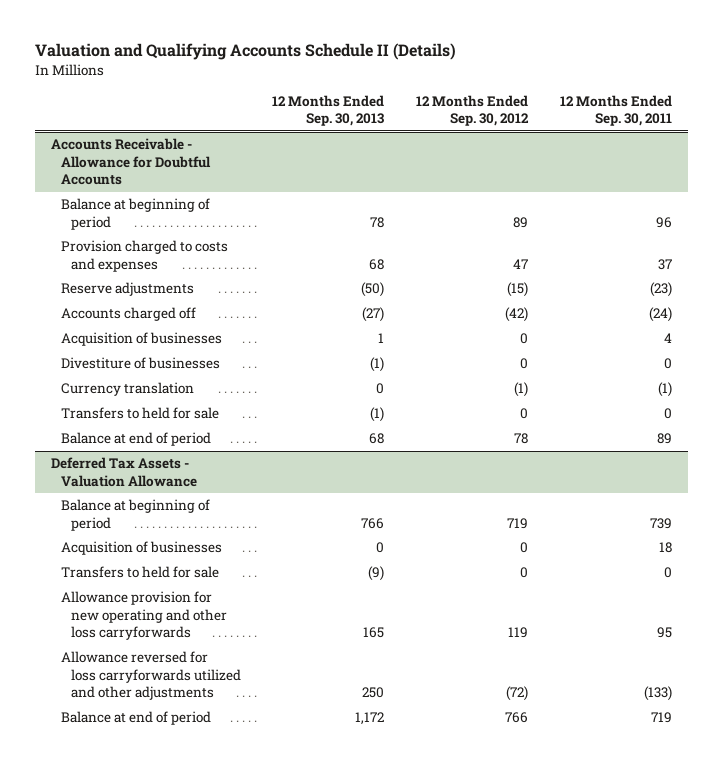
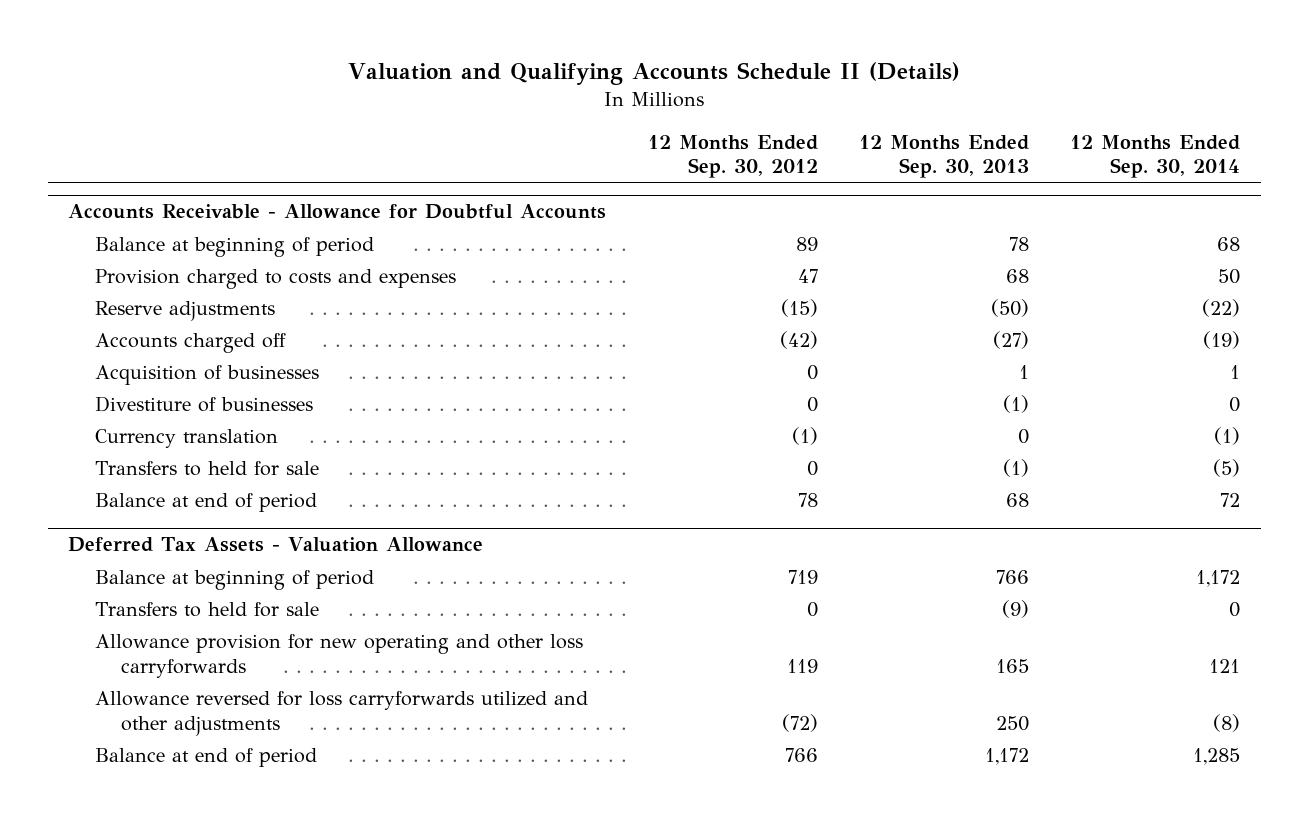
[559,94,672,127] 12 Months Ended Sep. 30, 2011 -> none
none -> [1070,134,1241,179] 12 Months Ended Sep. 30, 2014
[60,541,222,556] Acquisition of businesses -> none

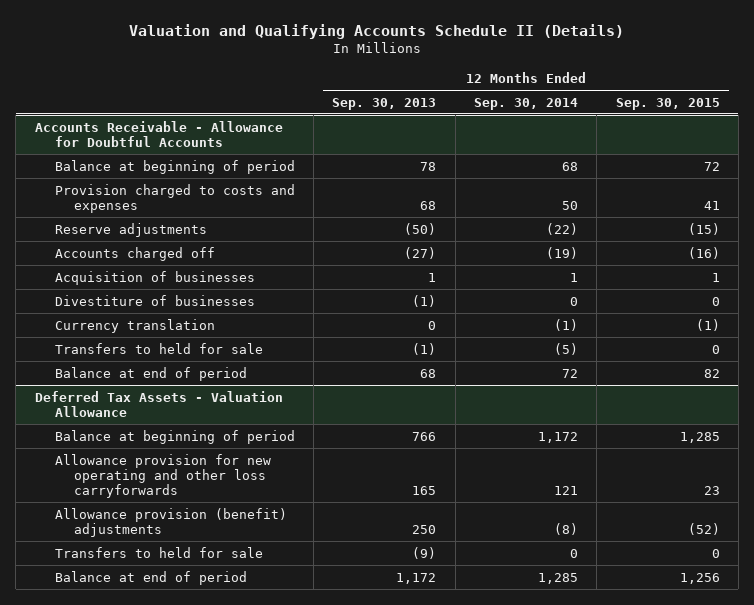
[647,134,818,179] 12 Months Ended Sep. 30, 2012 -> none
none -> [615,97,720,110] Sep. 30, 2015
[94,691,588,736] Allowance reversed for loss carryforwards utilized and other adjustments -> [54,507,287,537] Allowance provision (benefit) adjustments
[94,602,319,618] Transfers to held for sale -> [54,546,263,558] Transfers to held for sale

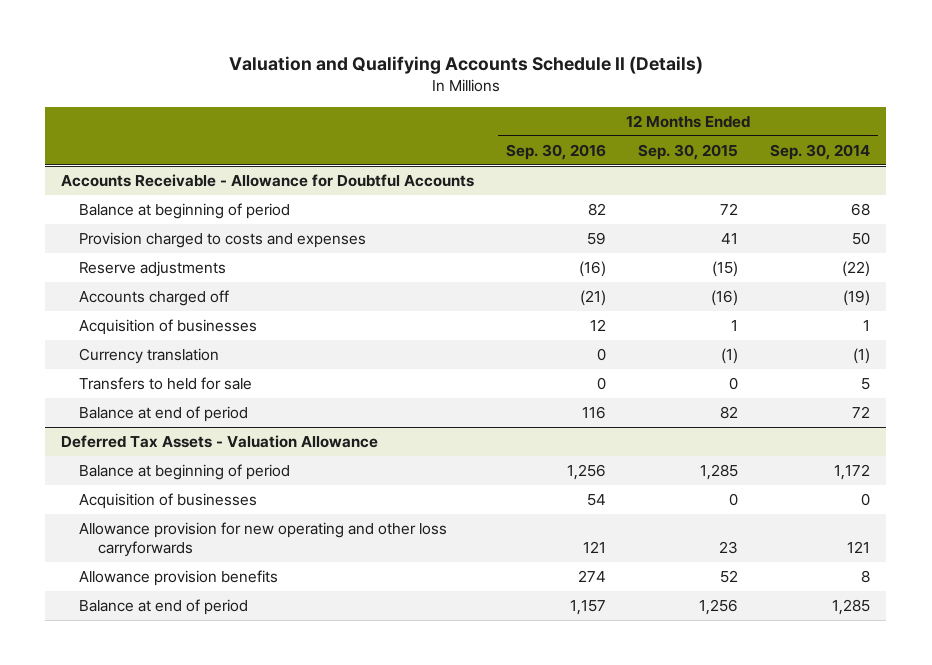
[332,97,437,110] Sep. 30, 2013 -> none
none -> [506,143,607,160] Sep. 30, 2016
[54,294,255,306] Divestiture of businesses -> none
[553,342,578,355] (5) -> [861,378,871,391] 5
none -> [79,493,258,510] Acquisition of businesses
[54,546,263,558] Transfers to held for sale -> none
[54,507,287,537] Allowance provision (benefit) adjustments -> [79,570,279,587] Allowance provision benefits
[553,522,578,535] (8) -> [861,570,871,584] 8
[687,522,720,535] (52) -> [720,570,739,584] 52

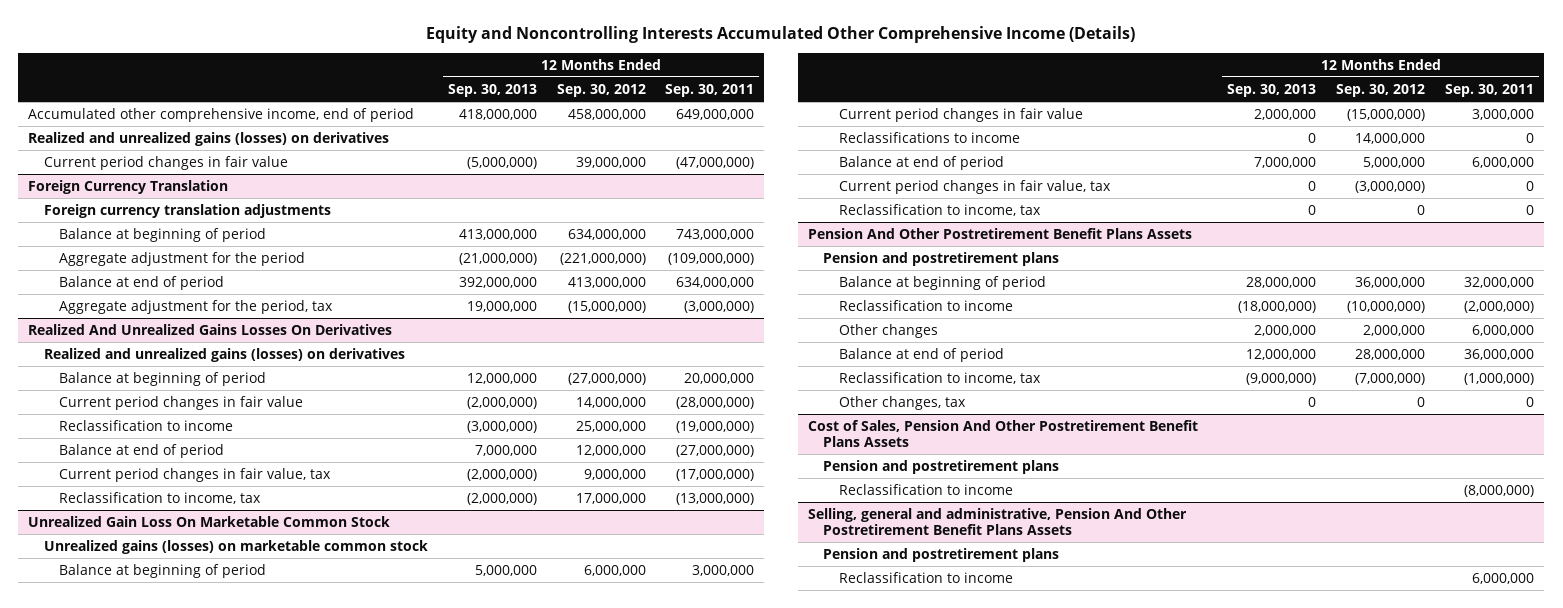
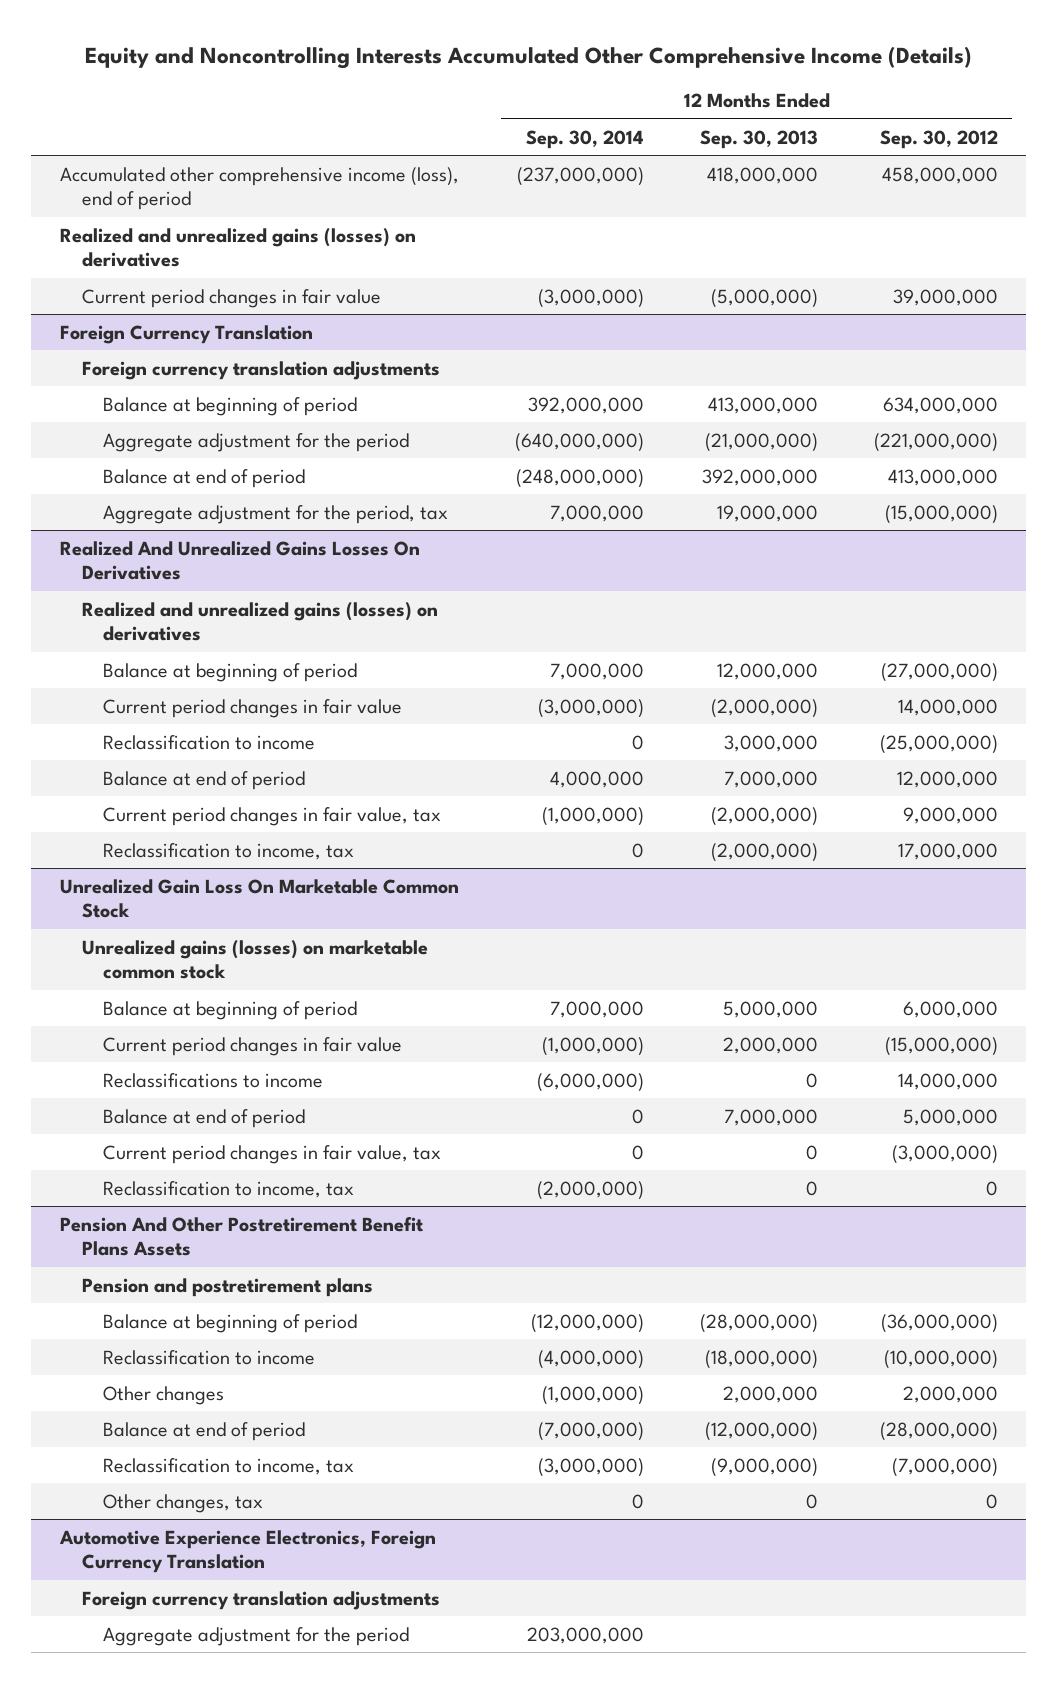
[665,83,755,97] Sep. 30, 2011 -> none
none -> [525,129,644,149] Sep. 30, 2014
[28,107,415,122] Accumulated other comprehensive income, end of period -> [59,166,459,211] Accumulated other comprehensive income (loss), end of period
[466,420,537,433] (3,000,000) -> [724,734,819,752] 3,000,000
[575,420,646,432] 25,000,000 -> [880,734,999,754] (25,000,000)
[1246,276,1317,288] 28,000,000 -> [700,1313,819,1333] (28,000,000)
[1355,276,1426,288] 36,000,000 -> [881,1313,999,1333] (36,000,000)
[1246,348,1317,360] 12,000,000 -> [705,1421,819,1441] (12,000,000)
[1355,348,1426,360] 28,000,000 -> [880,1421,999,1441] (28,000,000)
[808,419,1199,448] Cost of Sales, Pension And Other Postretirement Benefit Plans Assets -> none
[823,459,1060,474] Pension and postretirement plans -> none
[838,483,1013,495] Reclassification to income -> none
[808,507,1188,536] Selling, general and administrative, Pension And Other Postretirement Benefit Plans Assets -> none
[823,547,1060,562] Pension and postretirement plans -> none
[838,571,1013,583] Reclassification to income -> none
none -> [58,1529,436,1574] Automotive Experience Electronics, Foreign Currency Translation
none -> [81,1590,440,1610] Foreign currency translation adjustments
none -> [103,1626,410,1646] Aggregate adjustment for the period

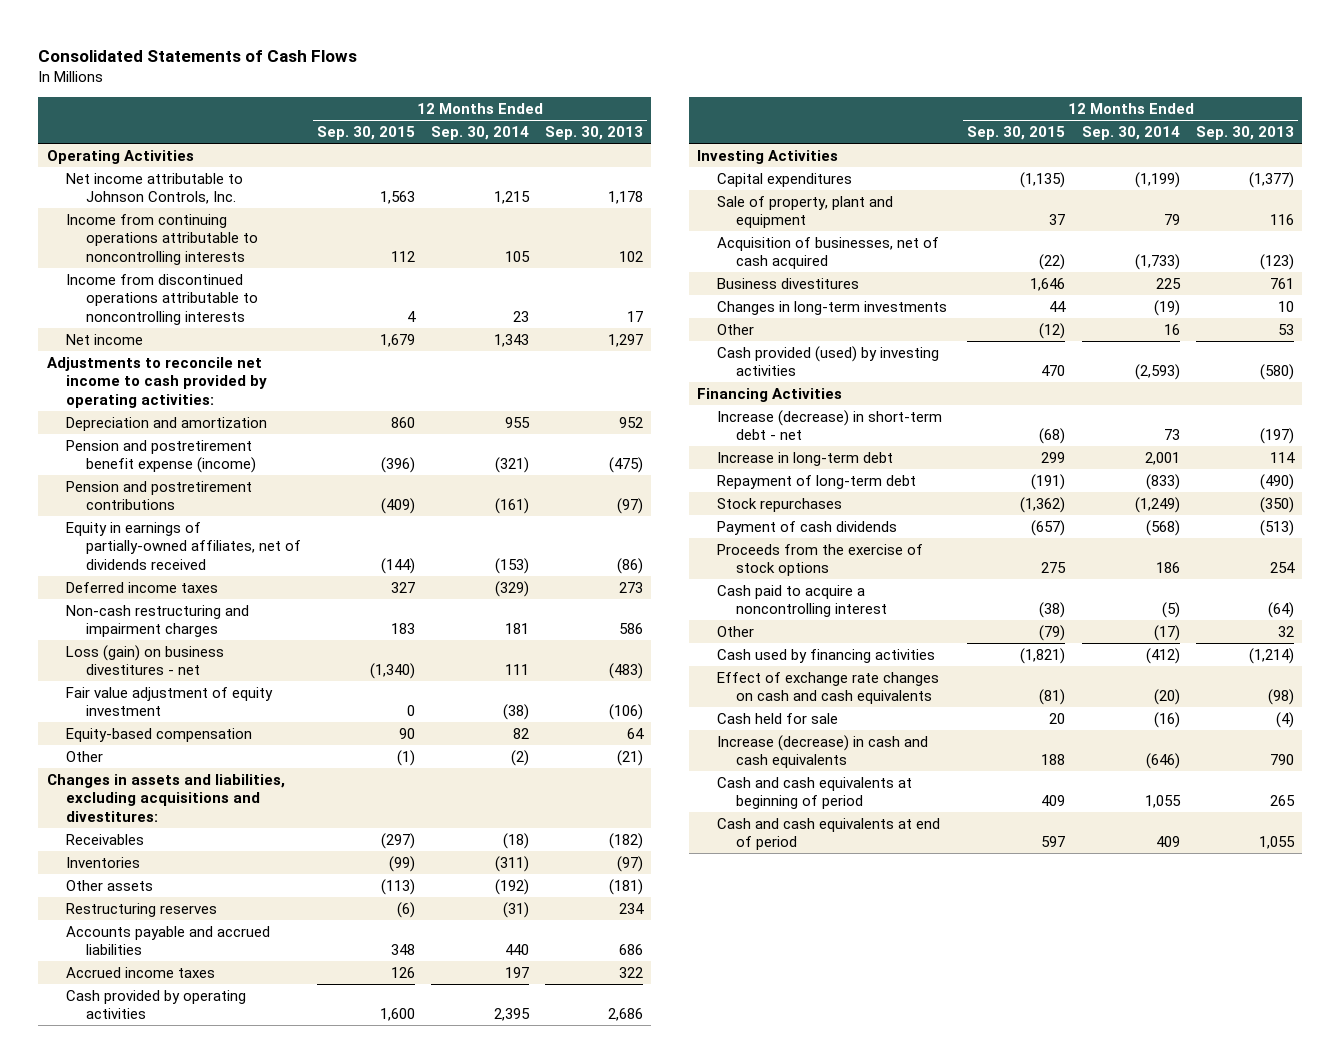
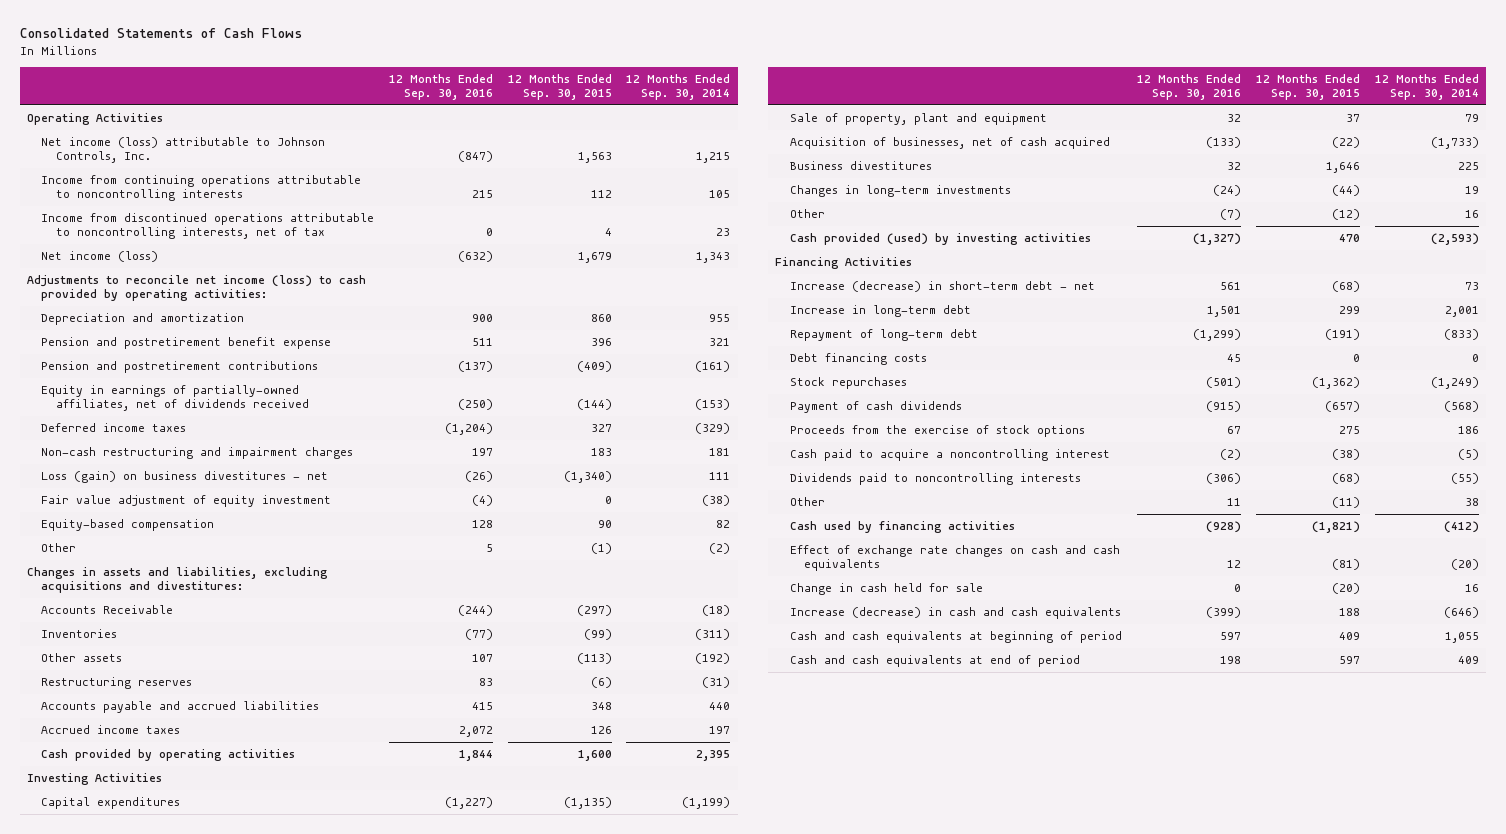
[545,125,644,140] Sep. 30, 2013 -> none
none -> [388,73,493,101] 12 Months Ended Sep. 30, 2016
[66,172,244,205] Net income attributable to Johnson Controls, Inc. -> [41,137,326,164] Net income (loss) attributable to Johnson Controls, Inc.
[66,273,258,325] Income from discontinued operations attributable to noncontrolling interests -> [41,213,375,240] Income from discontinued operations attributable to noncontrolling interests, net of tax
[66,333,144,345] Net income -> [41,251,159,263] Net income (loss)
[46,356,268,408] Adjustments to reconcile net income to cash provided by operating activities: -> [26,275,366,302] Adjustments to reconcile net income (loss) to cash provided by operating activities:
[66,439,256,474] Pension and postretirement benefit expense (income) -> [41,337,332,350] Pension and postretirement benefit expense
[380,457,415,474] (396) -> [590,338,612,347] 396
[495,457,530,474] (321) -> [709,338,731,347] 321
[66,833,145,845] Receivables -> [41,605,174,615] Accounts Receivable
[1049,300,1067,312] 44 -> [1332,185,1361,197] (44)
[1153,299,1180,316] (19) -> [1464,186,1479,195] 19
none -> [789,353,927,366] Debt financing costs
none -> [789,473,1081,486] Dividends paid to noncontrolling interests
[1039,624,1066,641] (79) -> [1332,497,1361,509] (11)
[1153,624,1180,641] (17) -> [1464,498,1479,507] 38
[716,712,838,724] Cash held for sale -> [789,583,983,596] Change in cash held for sale
[1049,712,1066,724] 20 -> [1332,583,1361,595] (20)
[1153,711,1180,728] (16) -> [1464,584,1479,593] 16

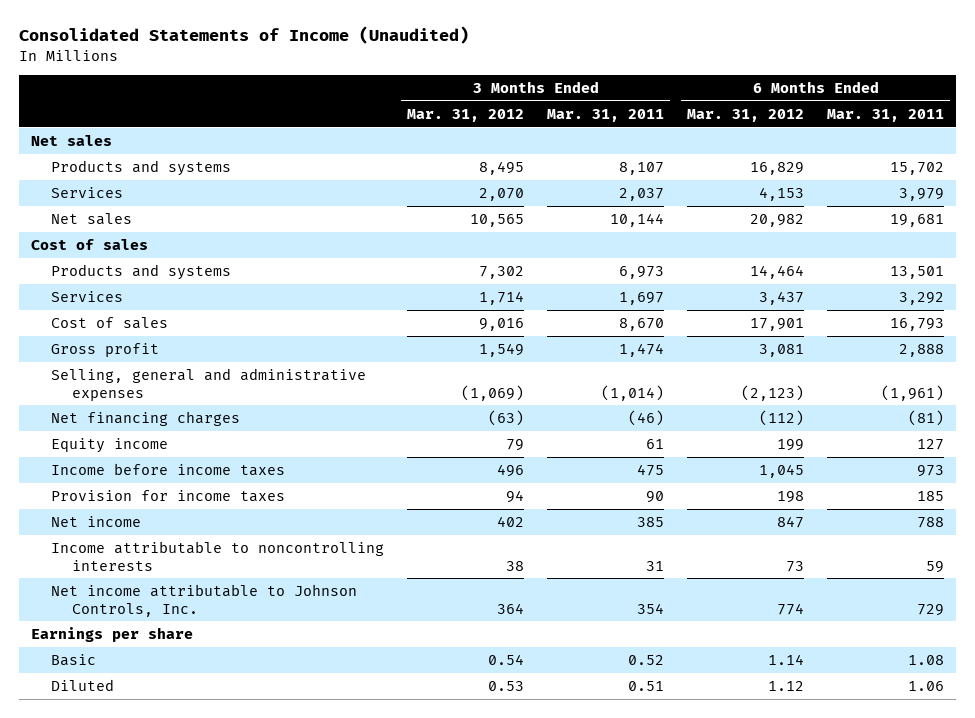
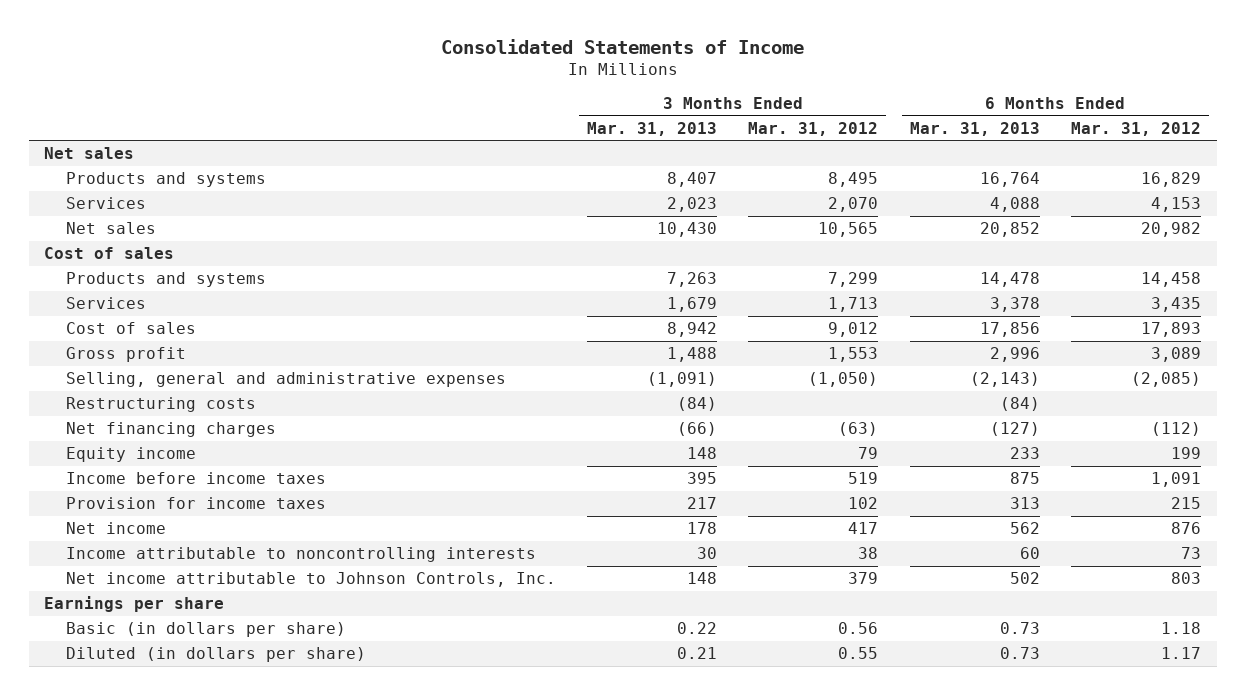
[19,26,470,45] Consolidated Statements of Income (Unaudited) -> [440,38,804,54] Consolidated Statements of Income
[547,108,665,122] Mar. 31, 2011 -> none
[827,108,945,122] Mar. 31, 2011 -> none
none -> [587,121,718,136] Mar. 31, 2013
none -> [909,121,1040,136] Mar. 31, 2013
[479,265,525,279] 7,302 -> [828,272,879,288] 7,299
[750,264,805,279] 14,464 -> [1141,272,1202,288] 14,458
[479,290,525,305] 1,714 -> [828,297,879,313] 1,713
[759,290,805,305] 3,437 -> [1151,297,1202,313] 3,435
[479,317,525,331] 9,016 -> [828,322,879,338] 9,012
[750,317,805,331] 17,901 -> [1141,322,1202,338] 17,893
[479,342,525,357] 1,549 -> [828,347,879,363] 1,553
[759,343,805,357] 3,081 -> [1151,347,1202,363] 3,089
[461,384,525,401] (1,069) -> [808,372,879,388] (1,050)
[741,384,805,401] (2,123) -> [1131,372,1202,388] (2,085)
none -> [65,397,256,413] Restructuring costs
[497,463,525,477] 496 -> [848,472,879,485] 519
[759,463,805,478] 1,045 -> [1151,472,1202,488] 1,091
[506,489,525,503] 94 -> [848,497,879,510] 102
[777,490,805,503] 198 -> [1171,497,1202,510] 215
[497,515,525,527] 402 -> [848,522,879,535] 417
[777,515,805,528] 847 -> [1171,522,1202,535] 876
[497,602,525,614] 364 -> [848,572,879,585] 379
[777,602,805,615] 774 -> [1171,572,1202,585] 803
[51,653,97,666] Basic -> [65,622,346,638] Basic (in dollars per share)
[488,653,525,665] 0.54 -> [838,622,879,635] 0.56
[768,653,805,665] 1.14 -> [1161,622,1202,635] 1.18
[51,678,115,691] Diluted -> [65,647,366,663] Diluted (in dollars per share)
[488,680,525,691] 0.53 -> [838,647,879,660] 0.55
[768,680,805,691] 1.12 -> [1161,647,1202,660] 1.17

